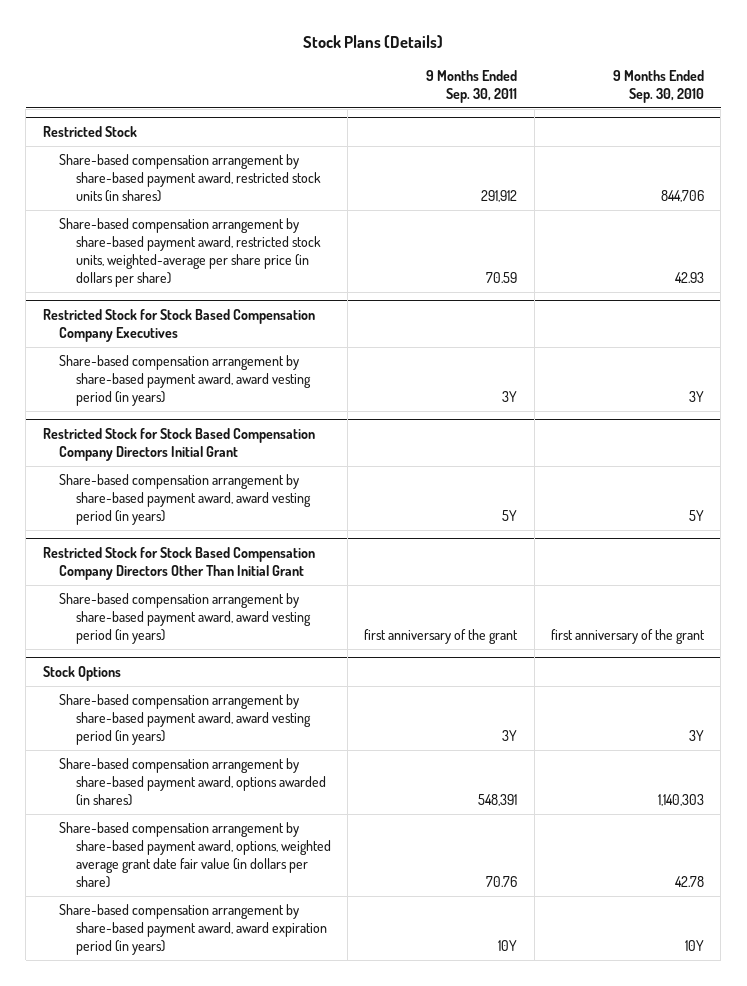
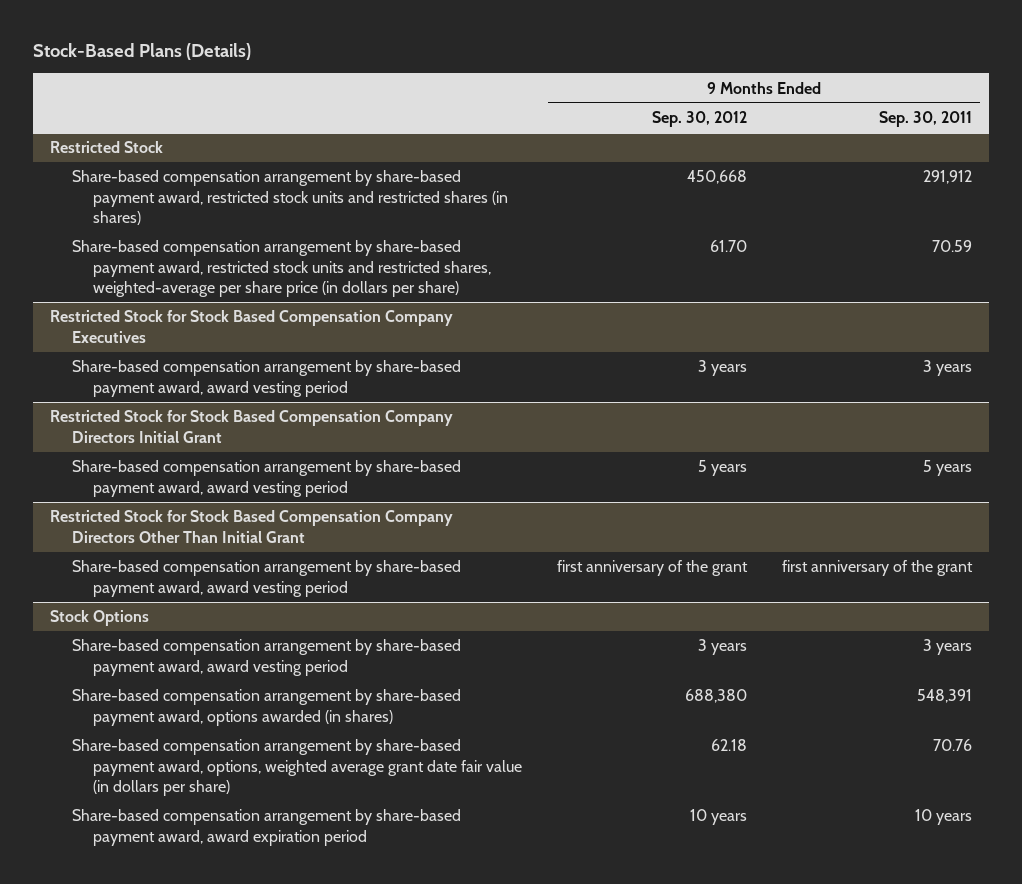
[303,34,444,48] Stock Plans (Details) -> [32,43,251,61] Stock-Based Plans (Details)
[613,70,705,104] 9 Months Ended Sep. 30, 2010 -> none
none -> [651,111,747,128] Sep. 30, 2012
[59,154,321,202] Share-based compensation arrangement by share-based payment award, restricted stock units (in shares) -> [71,170,509,226] Share-based compensation arrangement by share-based payment award, restricted stock units and restricted shares (in shares)
[59,218,321,287] Share-based compensation arrangement by share-based payment award, restricted stock units, weighted-average per share price (in dollars per share) -> [71,240,492,298] Share-based compensation arrangement by share-based payment award, restricted stock units and restricted shares, weighted-average per share price (in dollars per share)
[59,355,311,406] Share-based compensation arrangement by share-based payment award, award vesting period (in years) -> [71,360,461,397] Share-based compensation arrangement by share-based payment award, award vesting period
[502,390,518,402] 3Y -> [922,360,972,377] 3 years
[59,474,311,525] Share-based compensation arrangement by share-based payment award, award vesting period (in years) -> [71,460,461,497] Share-based compensation arrangement by share-based payment award, award vesting period
[502,509,518,521] 5Y -> [922,460,972,477] 5 years
[59,593,311,644] Share-based compensation arrangement by share-based payment award, award vesting period (in years) -> [71,560,461,597] Share-based compensation arrangement by share-based payment award, award vesting period
[59,694,311,745] Share-based compensation arrangement by share-based payment award, award vesting period (in years) -> [71,639,461,676] Share-based compensation arrangement by share-based payment award, award vesting period
[502,729,518,741] 3Y -> [922,639,972,656] 3 years
[59,904,327,955] Share-based compensation arrangement by share-based payment award, award expiration period (in years) -> [71,809,461,846] Share-based compensation arrangement by share-based payment award, award expiration period
[498,939,518,951] 10Y -> [914,809,972,826] 10 years

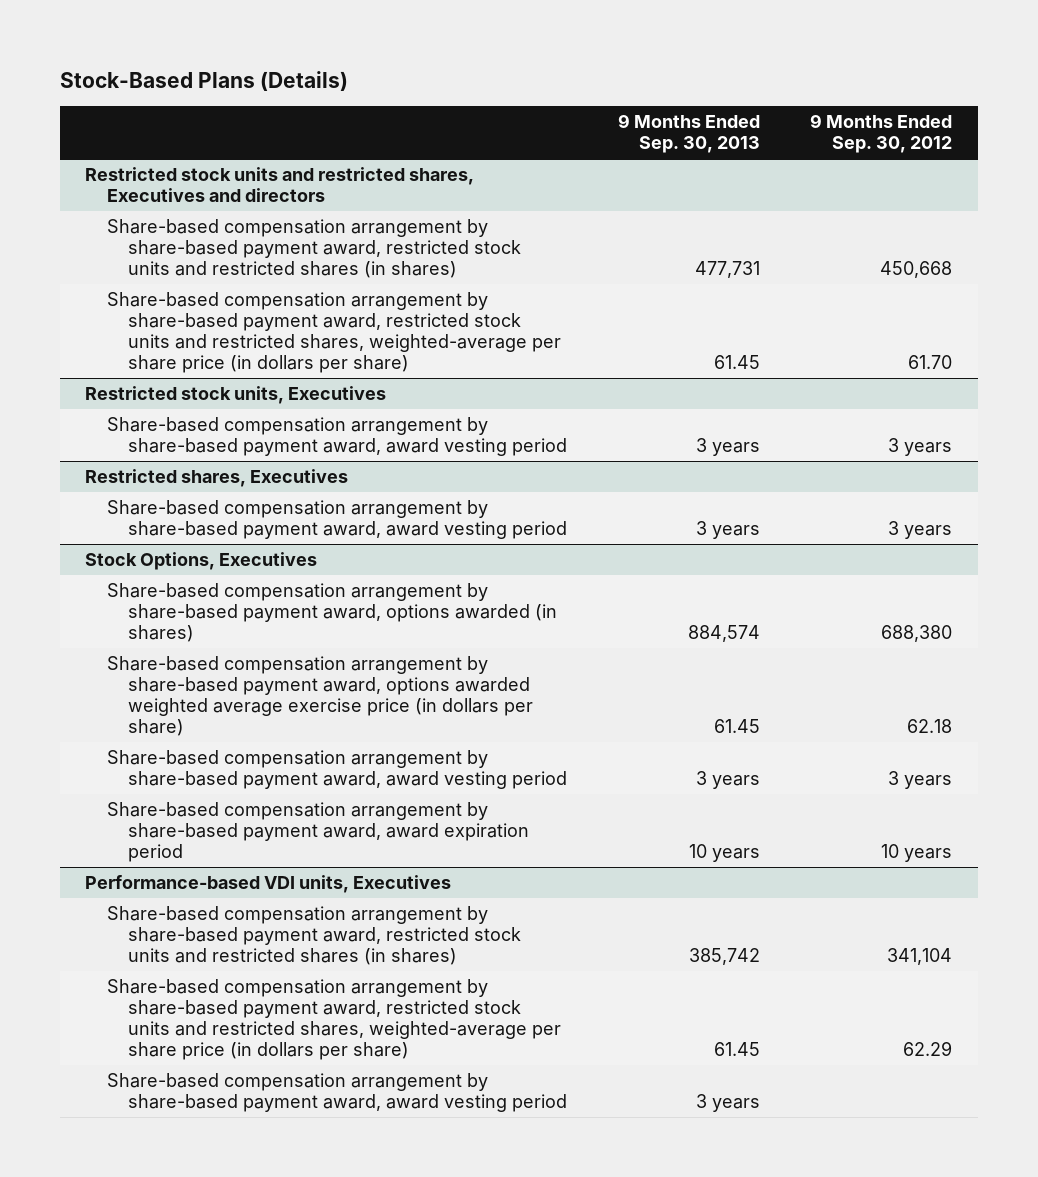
[878,111,972,128] Sep. 30, 2011 -> none
none -> [617,114,760,154] 9 Months Ended Sep. 30, 2013
[49,141,163,154] Restricted Stock -> none
none -> [85,167,475,203] Restricted stock units and restricted shares, Executives and directors
[49,310,453,343] Restricted Stock for Stock Based Compensation Company Executives -> none
none -> [85,386,387,405] Restricted stock units, Executives
[49,410,453,443] Restricted Stock for Stock Based Compensation Company Directors Initial Grant -> none
[71,460,461,497] Share-based compensation arrangement by share-based payment award, award vesting period -> none
[49,510,453,543] Restricted Stock for Stock Based Compensation Company Directors Other Than Initial Grant -> none
[71,560,461,597] Share-based compensation arrangement by share-based payment award, award vesting period -> none
[49,610,149,627] Stock Options -> none
none -> [85,469,349,488] Restricted shares, Executives
none -> [85,552,318,571] Stock Options, Executives
[71,739,523,797] Share-based compensation arrangement by share-based payment award, options, weighted average grant date fair value (in dollars per share) -> [106,656,534,737] Share-based compensation arrangement by share-based payment award, options awarded weighted average exercise price (in dollars per share)
none -> [106,750,568,790] Share-based compensation arrangement by share-based payment award, award vesting period
none -> [85,875,452,894] Performance-based VDI units, Executives
none -> [106,906,522,966] Share-based compensation arrangement by share-based payment award, restricted stock units and restricted shares (in shares)
none -> [106,979,562,1061] Share-based compensation arrangement by share-based payment award, restricted stock units and restricted shares, weighted-average per share price (in dollars per share)
none -> [106,1073,568,1113] Share-based compensation arrangement by share-based payment award, award vesting period

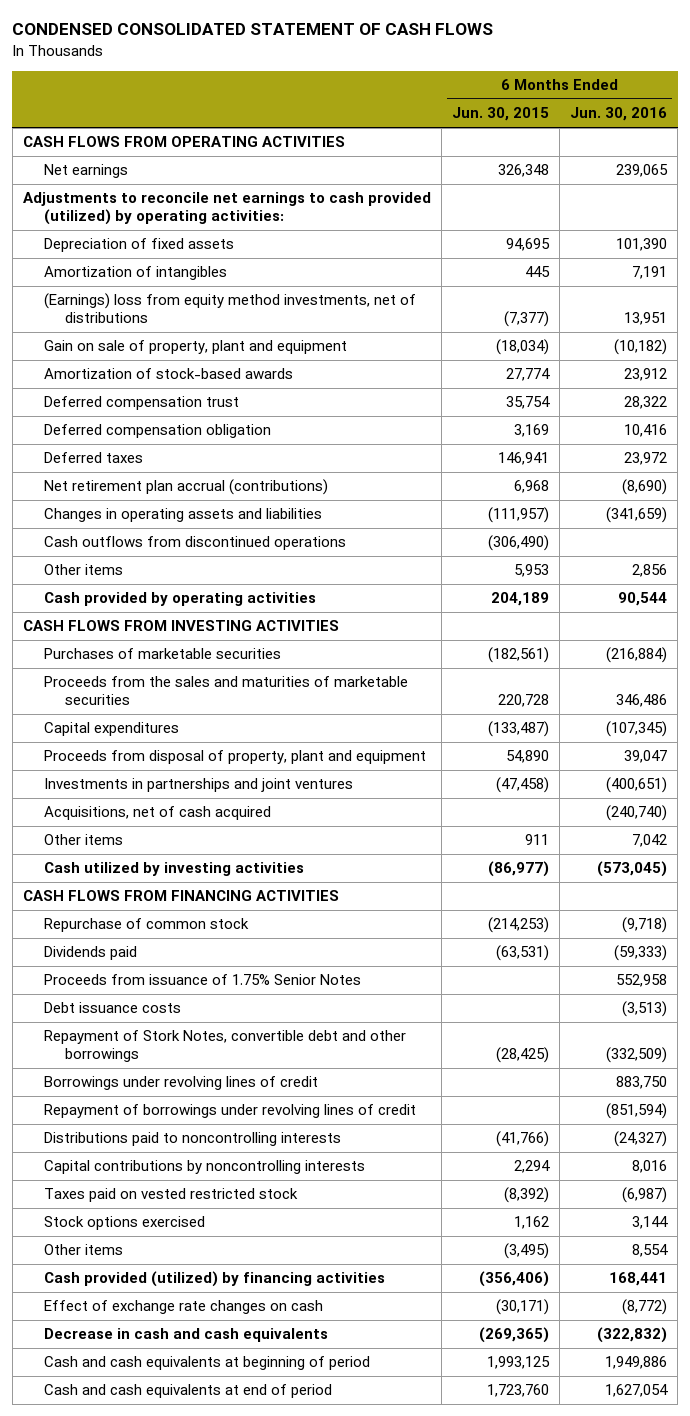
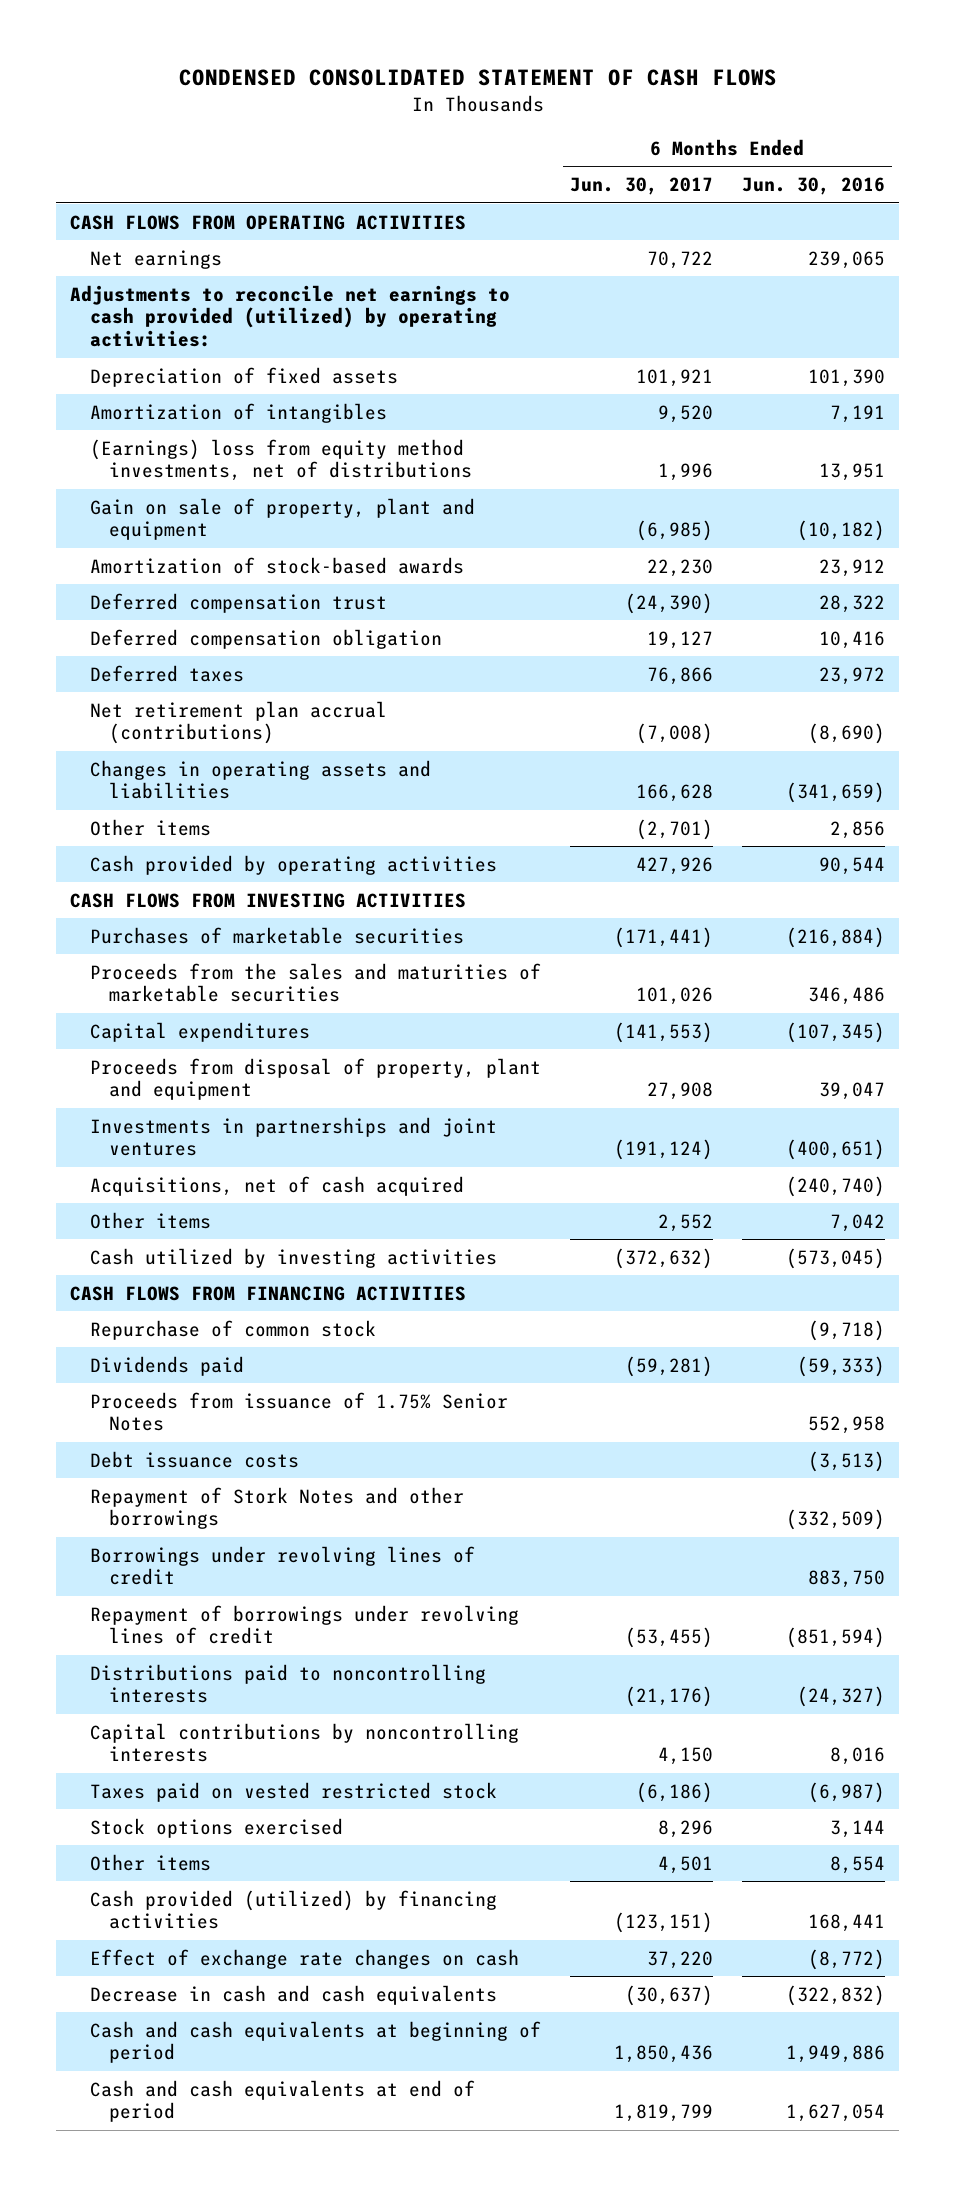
[452,107,550,122] Jun. 30, 2015 -> none
none -> [569,177,713,196] Jun. 30, 2017
[43,536,346,551] Cash outflows from discontinued operations -> none
[43,1030,406,1062] Repayment of Stork Notes, convertible debt and other borrowings -> [89,1486,464,1530] Repayment of Stork Notes and other borrowings

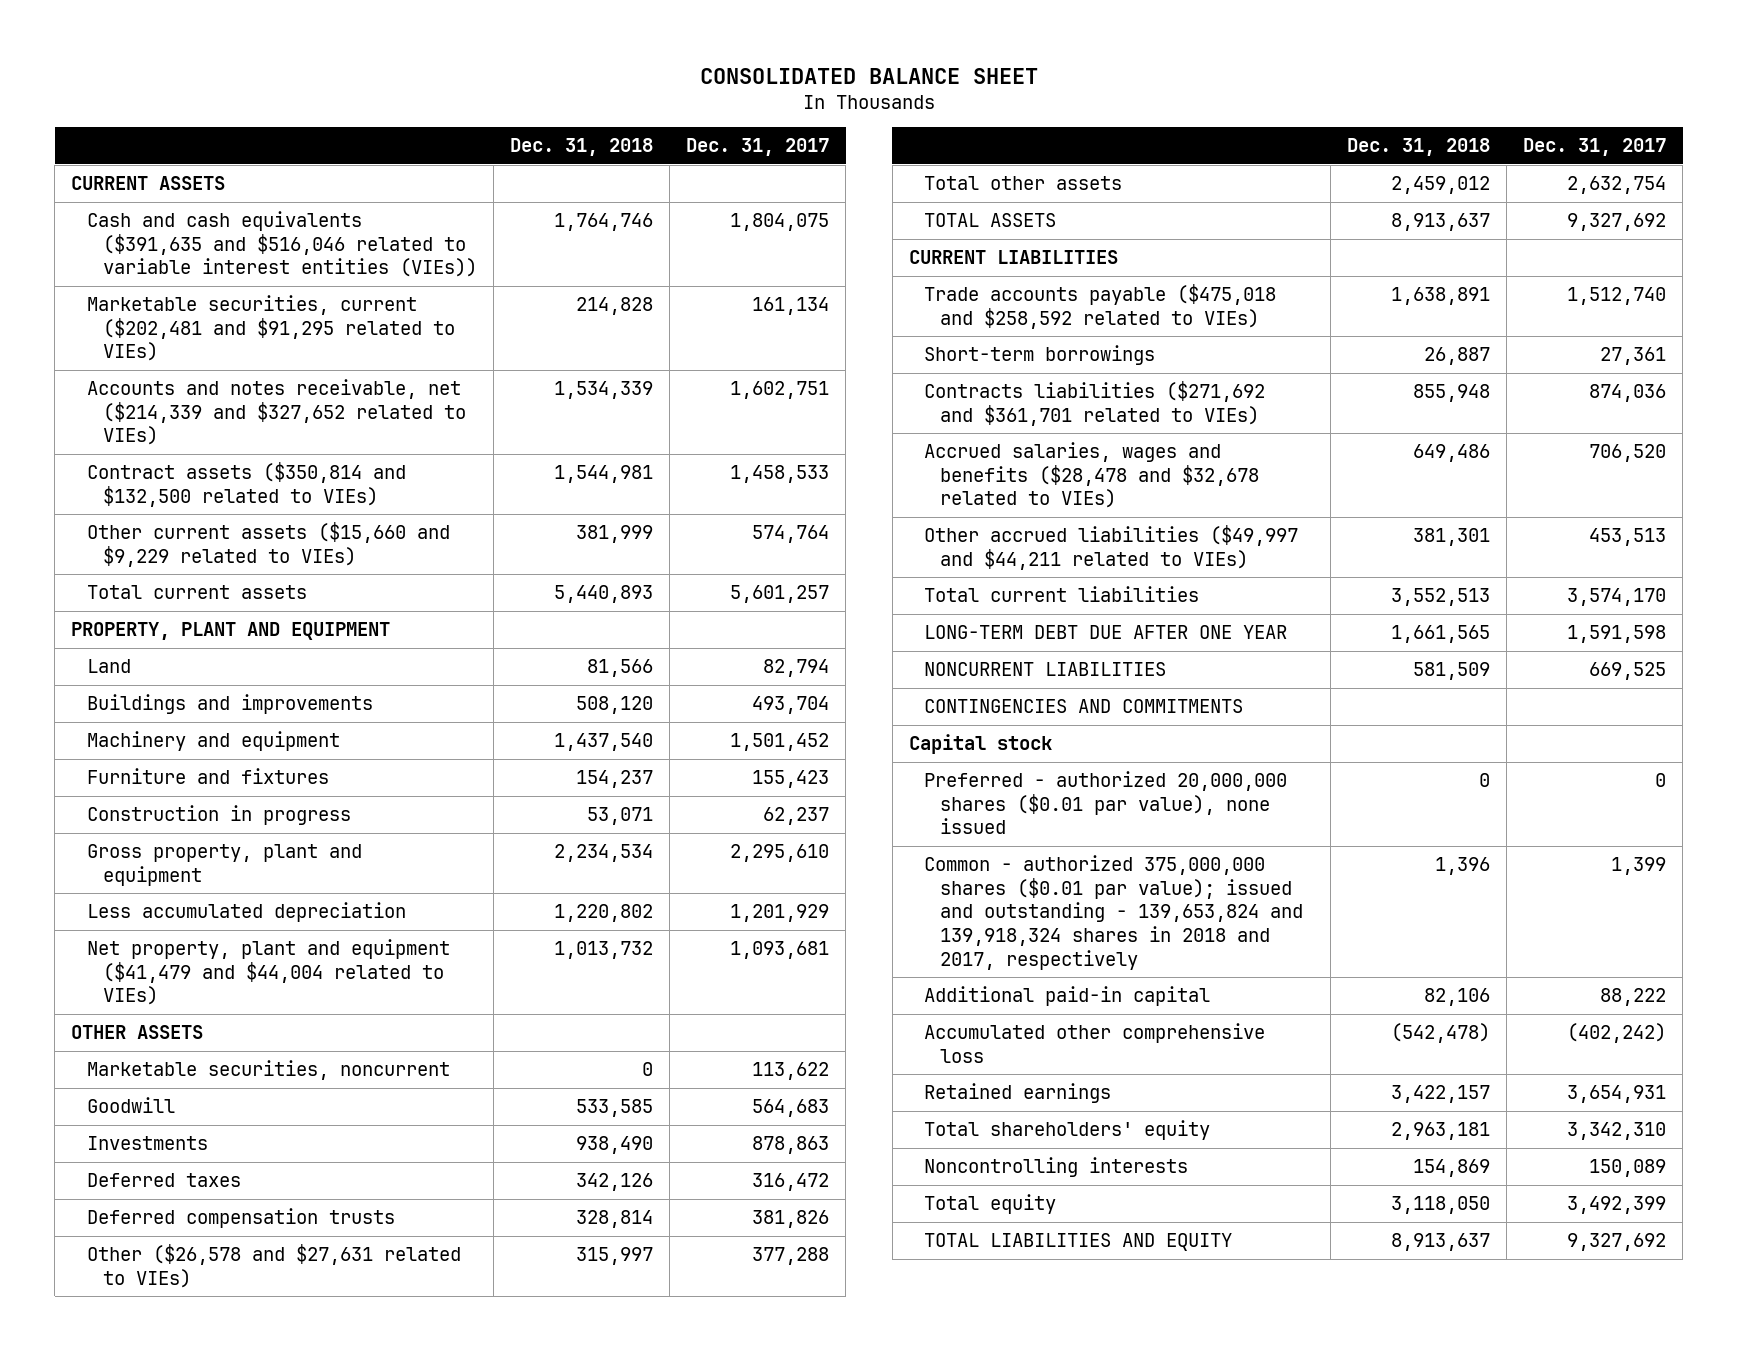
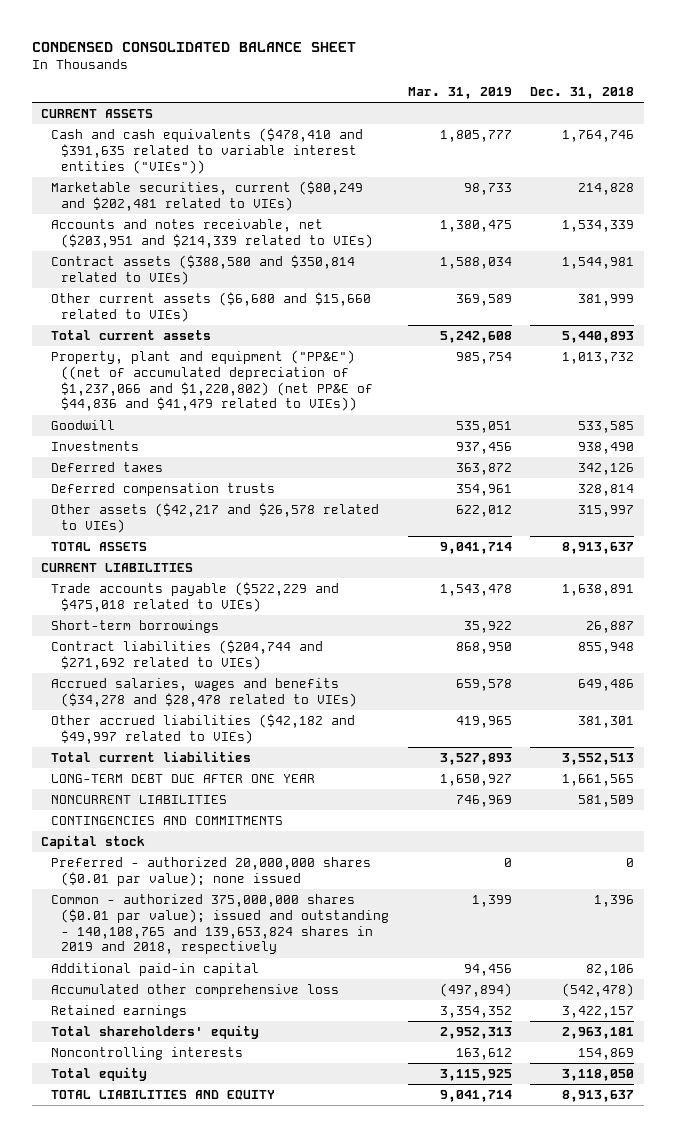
[699,67,1038,84] CONSOLIDATED BALANCE SHEET -> [31,41,356,52] CONDENSED CONSOLIDATED BALANCE SHEET
[686,138,830,157] Dec. 31, 2017 -> none
none -> [407,87,512,100] Mar. 31, 2019
[87,211,478,278] Cash and cash equivalents ($391,635 and $516,046 related to variable interest entities (VIEs)) -> [51,127,364,174] Cash and cash equivalents ($478,410 and $391,635 related to variable interest entities ("VIEs"))
[87,295,456,362] Marketable securities, current ($202,481 and $91,295 related to VIEs) -> [51,180,364,211] Marketable securities, current ($80,249 and $202,481 related to VIEs)
[87,379,467,446] Accounts and notes receivable, net ($214,339 and $327,652 related to VIEs) -> [51,218,373,248] Accounts and notes receivable, net ($203,951 and $214,339 related to VIEs)
[87,462,407,507] Contract assets ($350,814 and $132,500 related to VIEs) -> [51,254,356,285] Contract assets ($388,580 and $350,814 related to VIEs)
[87,522,451,567] Other current assets ($15,660 and $9,229 related to VIEs) -> [51,291,372,322] Other current assets ($6,680 and $15,660 related to VIEs)
[71,622,391,641] PROPERTY, PLANT AND EQUIPMENT -> none
[87,659,132,674] Land -> none
[87,694,374,715] Buildings and improvements -> none
[87,731,341,752] Machinery and equipment -> none
[87,768,330,785] Furniture and fixtures -> none
[87,805,352,826] Construction in progress -> none
[87,844,363,886] Gross property, plant and equipment -> none
[87,902,407,923] Less accumulated depreciation -> none
[71,1025,204,1040] OTHER ASSETS -> none
[87,1060,451,1081] Marketable securities, noncurrent -> none
[87,939,451,1006] Net property, plant and equipment ($41,479 and $44,004 related to VIEs) -> [51,349,373,412] Property, plant and equipment ("PP&E") ((net of accumulated depreciation of $1,237,066 and $1,220,802) (net PP&E of $44,836 and $41,479 related to VIEs))
[924,176,1123,191] Total other assets -> none
[87,1244,462,1288] Other ($26,578 and $27,631 related to VIEs) -> [51,502,380,533] Other assets ($42,217 and $26,578 related to VIEs)
[924,284,1277,329] Trade accounts payable ($475,018 and $258,592 related to VIEs) -> [51,581,340,612] Trade accounts payable ($522,229 and $475,018 related to VIEs)
[924,381,1266,426] Contracts liabilities ($271,692 and $361,701 related to VIEs) -> [51,639,324,670] Contract liabilities ($204,744 and $271,692 related to VIEs)
[924,442,1260,509] Accrued salaries, wages and benefits ($28,478 and $32,678 related to VIEs) -> [51,677,357,707] Accrued salaries, wages and benefits ($34,278 and $28,478 related to VIEs)
[924,525,1299,570] Other accrued liabilities ($49,997 and $44,211 related to VIEs) -> [51,713,356,744] Other accrued liabilities ($42,182 and $49,997 related to VIEs)
[924,771,1288,835] Preferred - authorized 20,000,000 shares ($0.01 par value), none issued -> [51,856,372,886] Preferred - authorized 20,000,000 shares ($0.01 par value); none issued
[924,855,1304,970] Common - authorized 375,000,000 shares ($0.01 par value); issued and outstanding - 139,653,824 and 139,918,324 shares in 2018 and 2017, respectively -> [51,893,389,955] Common - authorized 375,000,000 shares ($0.01 par value); issued and outstanding - 140,108,765 and 139,653,824 shares in 2019 and 2018, respectively

